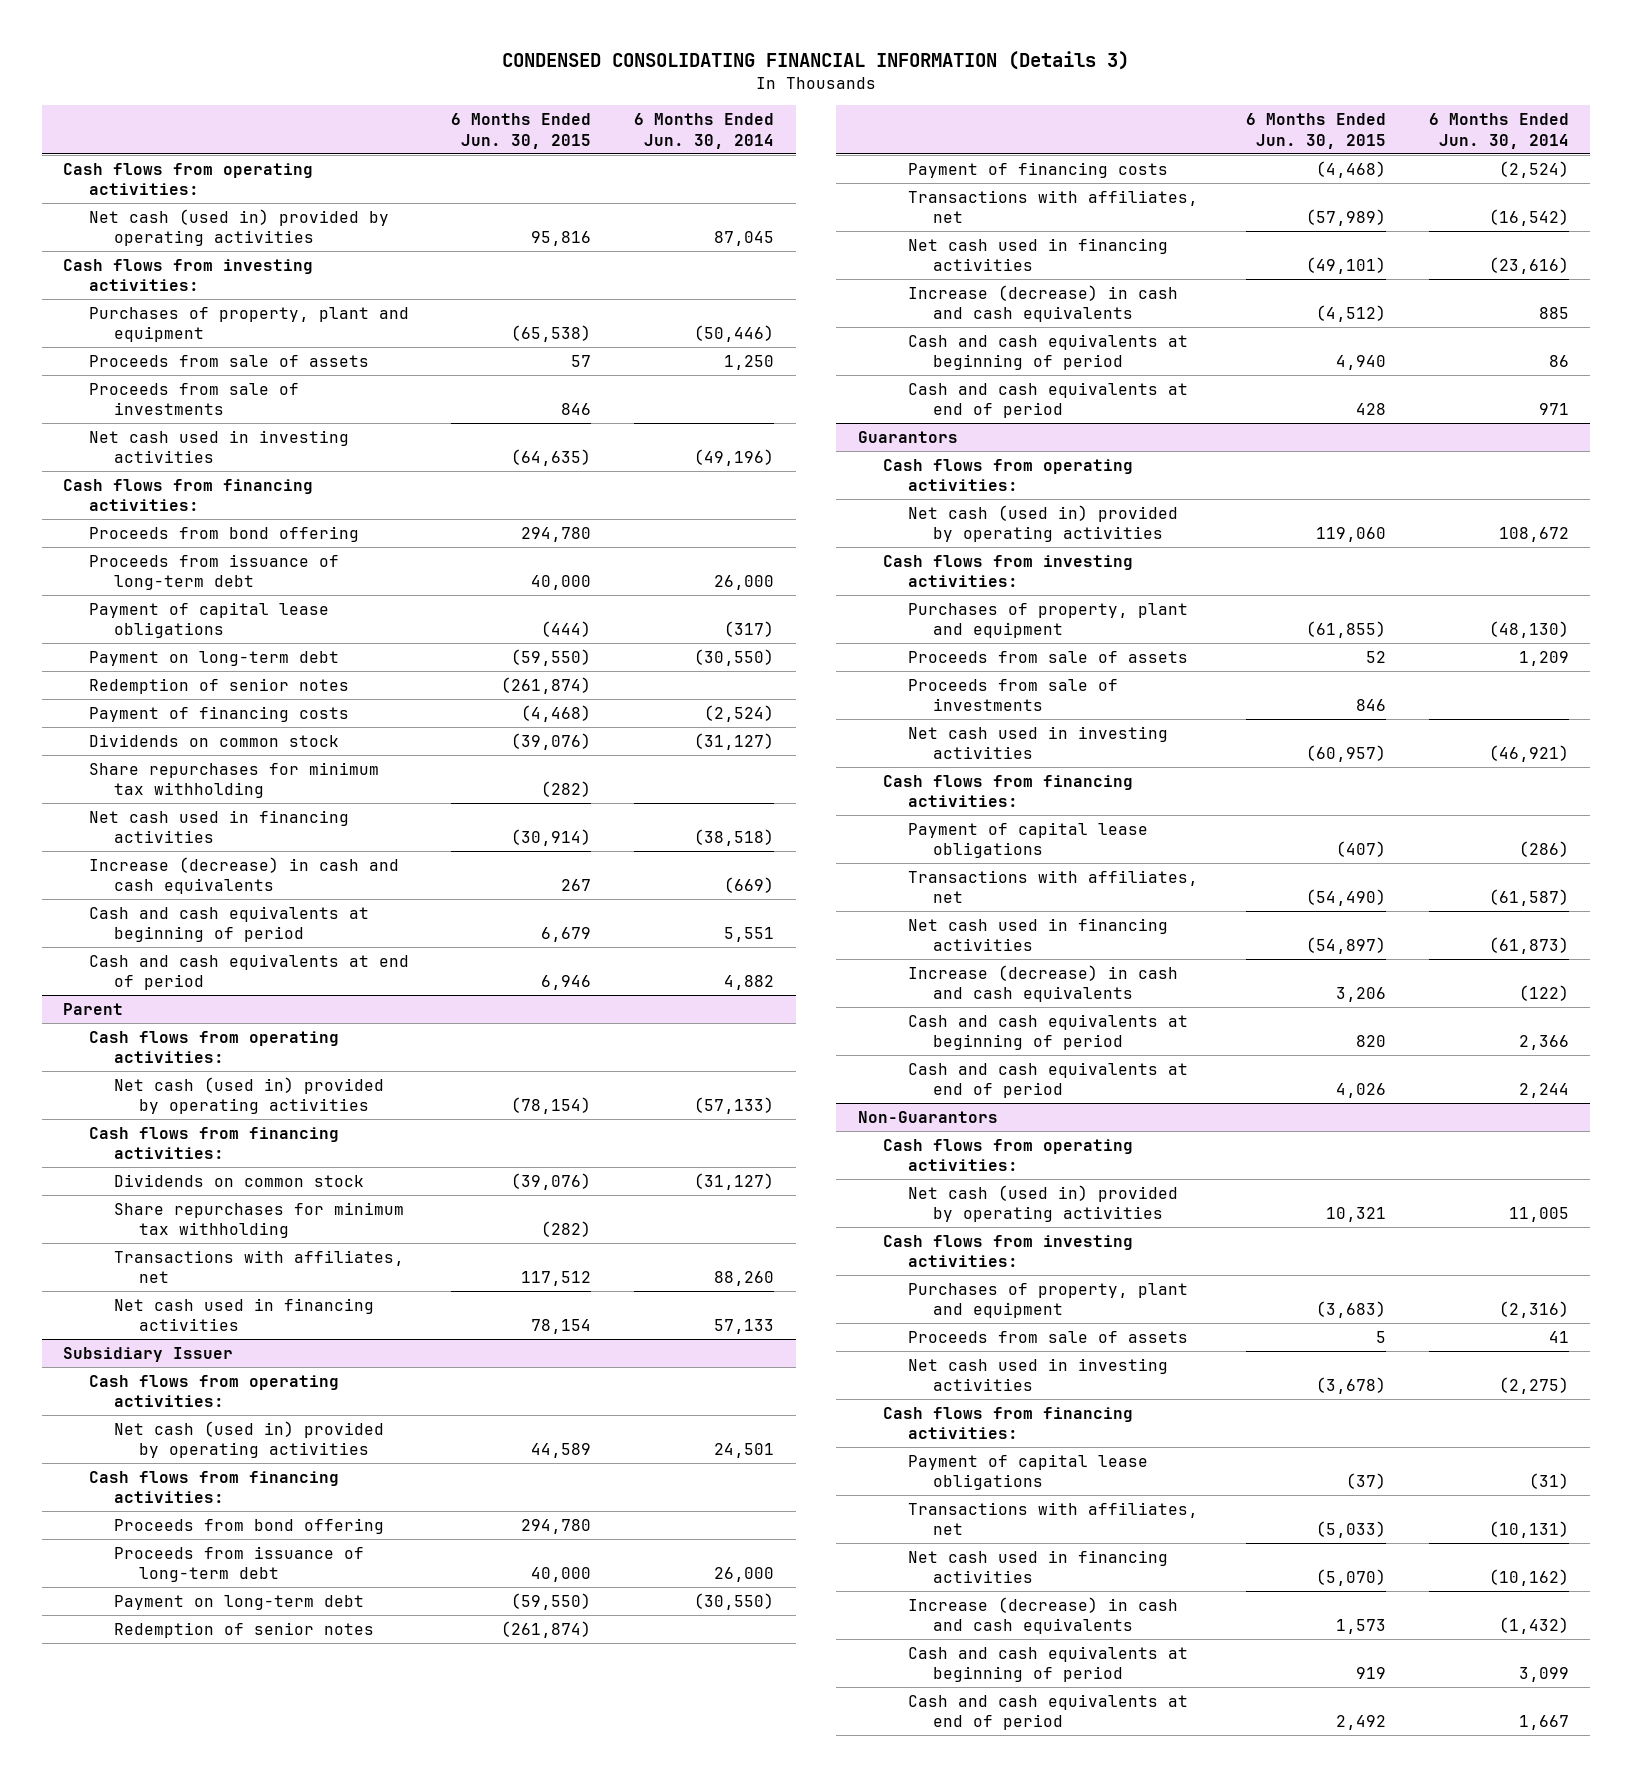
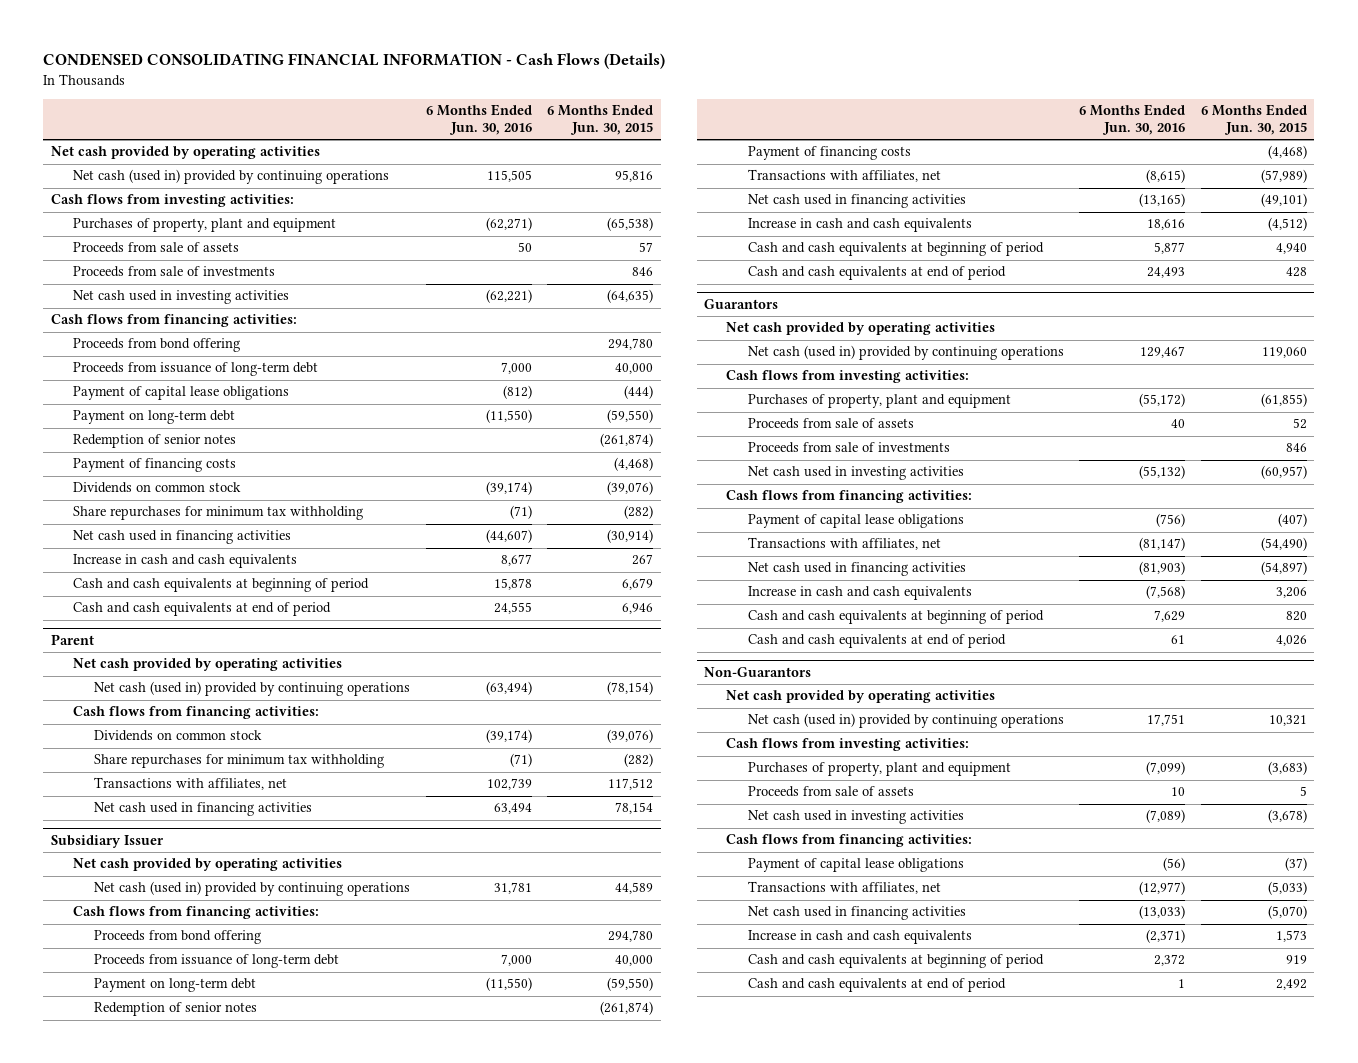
[502,51,1130,71] CONDENSED CONSOLIDATING FINANCIAL INFORMATION (Details 3) -> [43,53,666,70] CONDENSED CONSOLIDATING FINANCIAL INFORMATION - Cash Flows (Details)
[634,112,775,149] 6 Months Ended Jun. 30, 2014 -> none
none -> [425,104,532,136] 6 Months Ended Jun. 30, 2016
[63,162,314,196] Cash flows from operating activities: -> [50,146,320,160] Net cash provided by operating activities
[88,208,389,247] Net cash (used in) provided by operating activities -> [72,169,389,185] Net cash (used in) provided by continuing operations
[88,856,399,895] Increase (decrease) in cash and cash equivalents -> [72,554,297,569] Increase in cash and cash equivalents
[88,1030,339,1064] Cash flows from operating activities: -> [72,658,342,672] Net cash provided by operating activities
[113,1076,384,1115] Net cash (used in) provided by operating activities -> [94,681,411,697] Net cash (used in) provided by continuing operations
[88,1374,339,1408] Cash flows from operating activities: -> [72,858,342,872] Net cash provided by operating activities
[113,1420,384,1459] Net cash (used in) provided by operating activities -> [94,881,411,897] Net cash (used in) provided by continuing operations
[908,284,1179,323] Increase (decrease) in cash and cash equivalents -> [747,218,972,233] Increase in cash and cash equivalents
[882,458,1133,492] Cash flows from operating activities: -> [726,322,996,336] Net cash provided by operating activities
[908,504,1179,543] Net cash (used in) provided by operating activities -> [747,345,1064,361] Net cash (used in) provided by continuing operations
[908,964,1179,1003] Increase (decrease) in cash and cash equivalents -> [747,586,972,601] Increase in cash and cash equivalents
[882,1138,1133,1172] Cash flows from operating activities: -> [726,690,996,704] Net cash provided by operating activities
[908,1184,1179,1223] Net cash (used in) provided by operating activities -> [747,713,1064,729] Net cash (used in) provided by continuing operations
[908,1596,1179,1635] Increase (decrease) in cash and cash equivalents -> [747,930,972,945] Increase in cash and cash equivalents

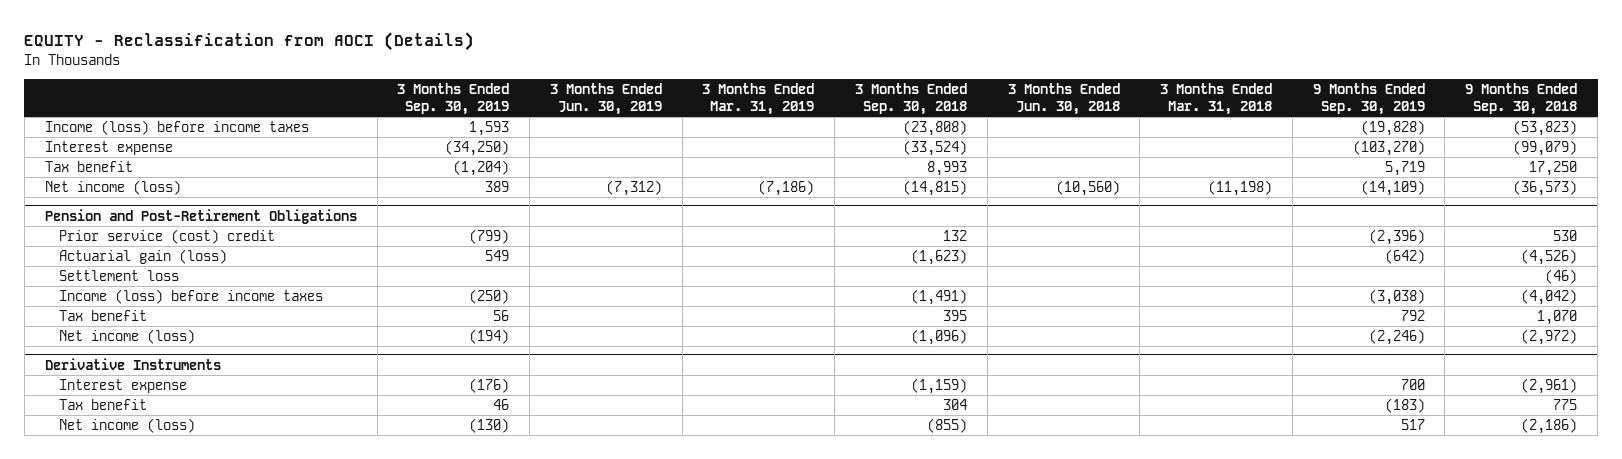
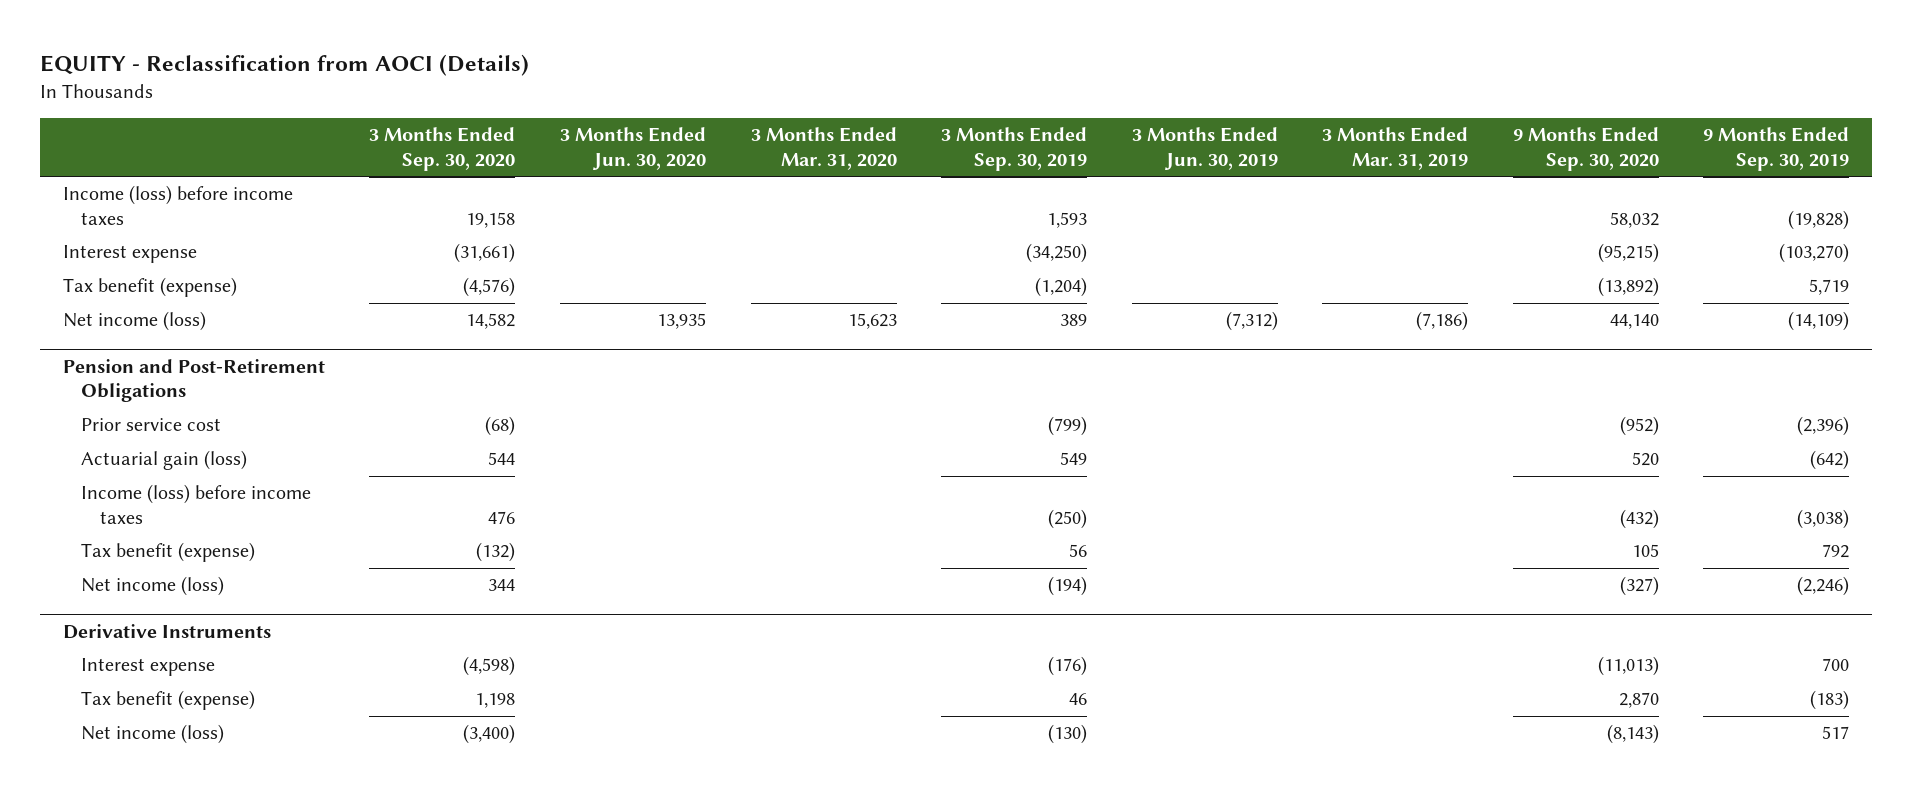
[855,83,968,116] 3 Months Ended Sep. 30, 2018 -> none
[1007,83,1120,116] 3 Months Ended Jun. 30, 2018 -> none
[1160,83,1273,116] 3 Months Ended Mar. 31, 2018 -> none
[1465,83,1578,116] 9 Months Ended Sep. 30, 2018 -> none
none -> [369,127,516,171] 3 Months Ended Sep. 30, 2020
none -> [559,127,706,170] 3 Months Ended Jun. 30, 2020
none -> [750,127,897,170] 3 Months Ended Mar. 31, 2020
none -> [1512,127,1659,171] 9 Months Ended Sep. 30, 2020
[44,161,133,173] Tax benefit -> [62,277,237,298] Tax benefit (expense)
[59,229,276,245] Prior service (cost) credit -> [81,418,222,432] Prior service cost
[59,270,180,282] Settlement loss -> none
[59,310,148,322] Tax benefit -> [81,542,256,563] Tax benefit (expense)
[59,399,148,411] Tax benefit -> [81,690,256,711] Tax benefit (expense)

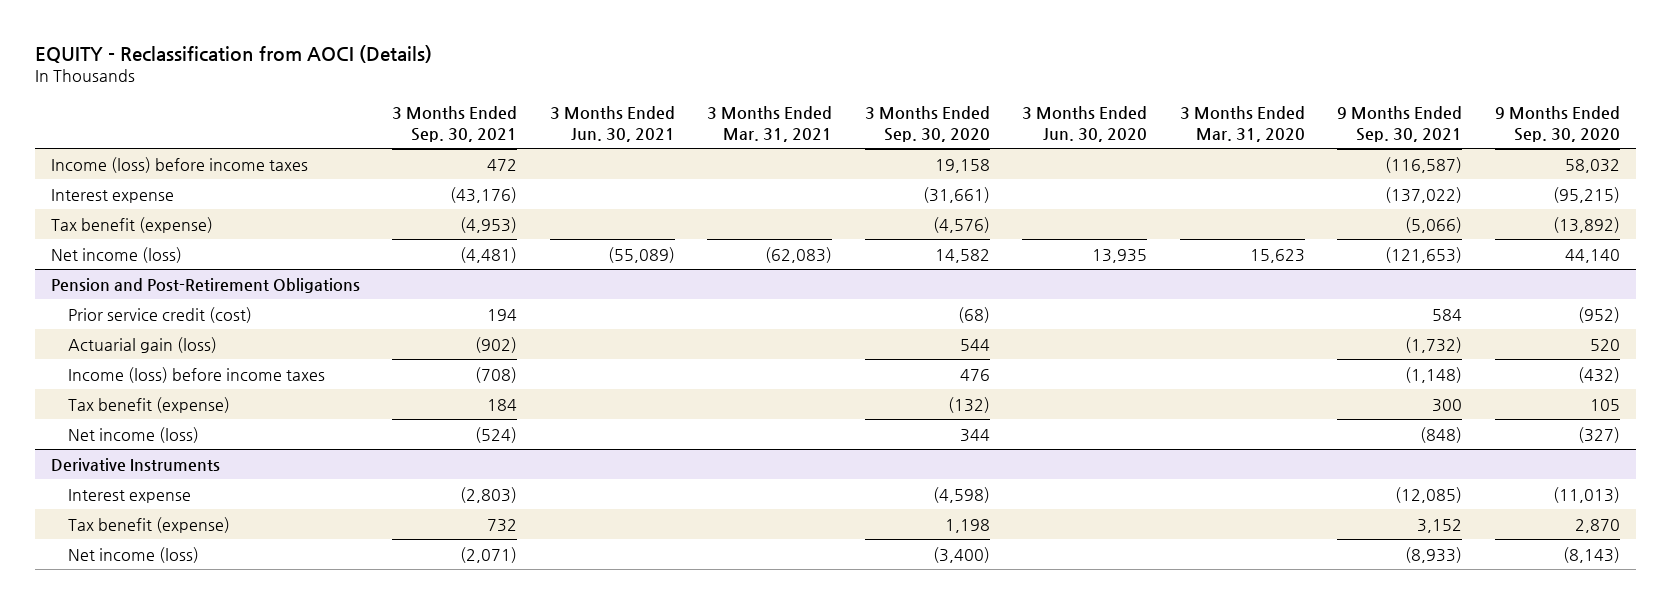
[941,127,1088,171] 3 Months Ended Sep. 30, 2019 -> none
[1131,127,1278,170] 3 Months Ended Jun. 30, 2019 -> none
[1322,127,1469,170] 3 Months Ended Mar. 31, 2019 -> none
[1703,127,1850,171] 9 Months Ended Sep. 30, 2019 -> none
none -> [392,105,518,142] 3 Months Ended Sep. 30, 2021
none -> [549,105,675,142] 3 Months Ended Jun. 30, 2021
none -> [707,105,833,142] 3 Months Ended Mar. 31, 2021
none -> [1337,105,1463,142] 9 Months Ended Sep. 30, 2021
[81,418,222,432] Prior service cost -> [68,306,253,323] Prior service credit (cost)

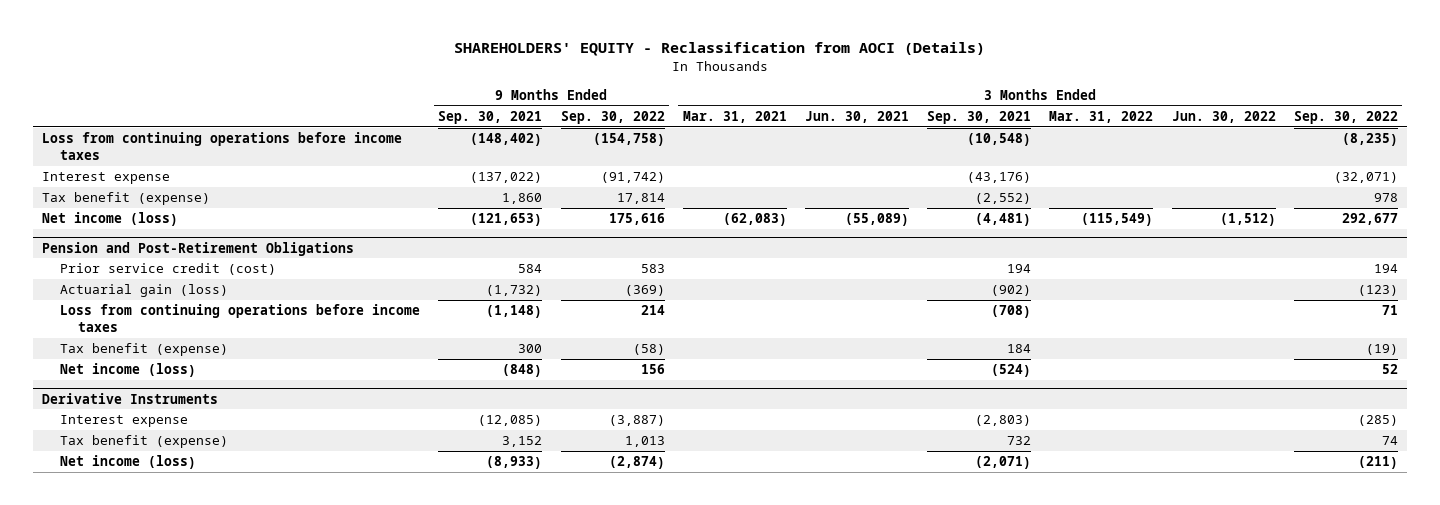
[34,44,432,63] EQUITY - Reclassification from AOCI (Details) -> [453,42,985,57] SHAREHOLDERS' EQUITY - Reclassification from AOCI (Details)
[864,105,990,142] 3 Months Ended Sep. 30, 2020 -> none
[1022,105,1148,142] 3 Months Ended Jun. 30, 2020 -> none
[1179,105,1305,142] 3 Months Ended Mar. 31, 2020 -> none
[1494,105,1620,142] 9 Months Ended Sep. 30, 2020 -> none
none -> [560,110,665,124] Sep. 30, 2022
none -> [1049,110,1154,123] Mar. 31, 2022
none -> [1171,110,1276,123] Jun. 30, 2022
none -> [1293,110,1398,124] Sep. 30, 2022
[50,156,308,173] Income (loss) before income taxes -> [41,132,402,160] Loss from continuing operations before income taxes
[487,158,518,171] 472 -> [967,133,1032,147] (10,548)
[1385,156,1463,173] (116,587) -> [470,133,543,147] (148,402)
[460,216,518,233] (4,953) -> [975,193,1032,205] (2,552)
[1405,216,1463,233] (5,066) -> [502,193,543,205] 1,860
[68,366,326,383] Income (loss) before income taxes -> [60,304,421,332] Loss from continuing operations before income taxes

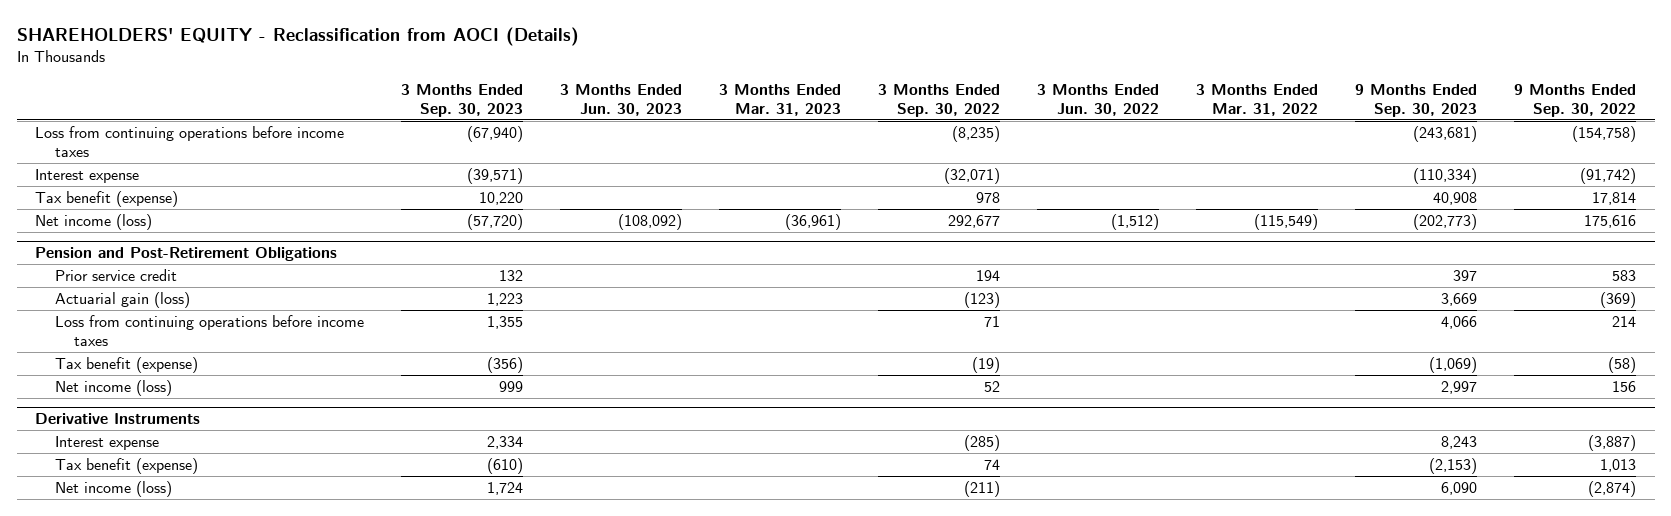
[438,110,543,124] Sep. 30, 2021 -> none
[682,110,787,123] Mar. 31, 2021 -> none
[804,110,909,123] Jun. 30, 2021 -> none
[927,110,1032,124] Sep. 30, 2021 -> none
none -> [400,83,523,117] 3 Months Ended Sep. 30, 2023
none -> [559,83,682,116] 3 Months Ended Jun. 30, 2023
none -> [718,83,841,116] 3 Months Ended Mar. 31, 2023
none -> [1354,83,1477,117] 9 Months Ended Sep. 30, 2023
[60,263,277,276] Prior service credit (cost) -> [54,268,177,281] Prior service credit

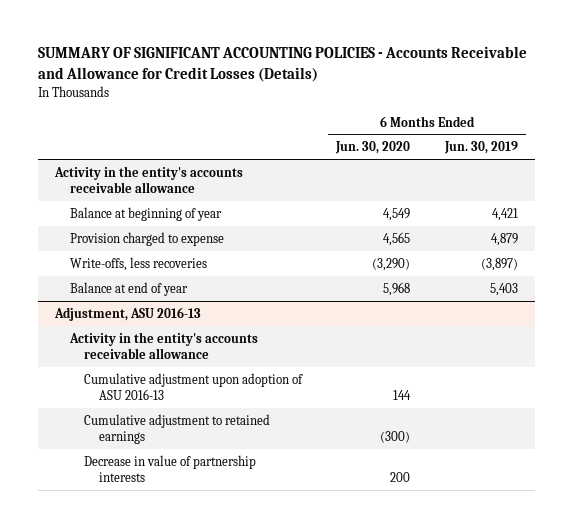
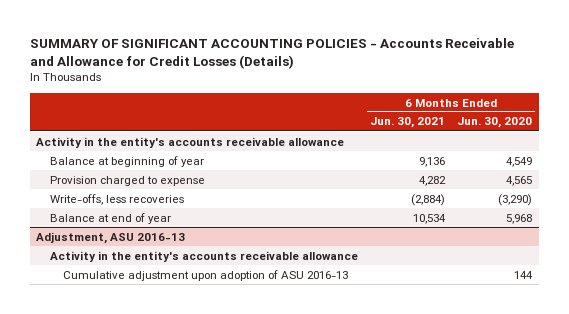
[443,141,518,155] Jun. 30, 2019 -> none
none -> [370,117,446,129] Jun. 30, 2021
[84,413,271,445] Cumulative adjustment to retained earnings -> none
[84,454,257,483] Decrease in value of partnership interests -> none

